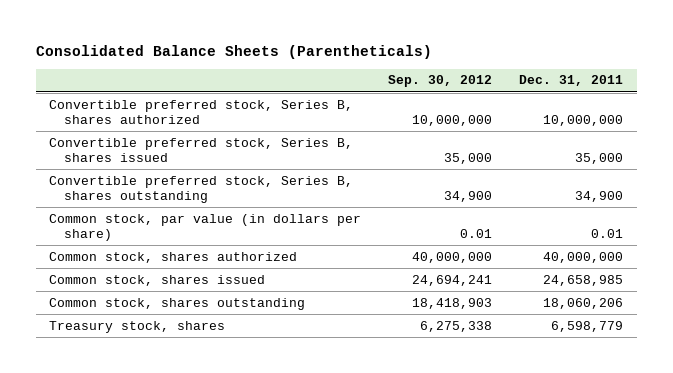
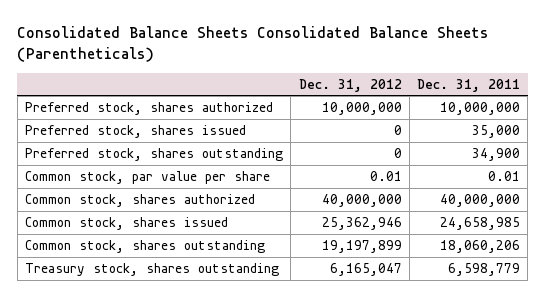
[35,44,432,59] Consolidated Balance Sheets (Parentheticals) -> [17,26,489,63] Consolidated Balance Sheets Consolidated Balance Sheets (Parentheticals)
[388,75,493,88] Sep. 30, 2012 -> none
none -> [298,78,402,92] Dec. 31, 2012
[49,99,354,124] Convertible preferred stock, Series B, shares authorized -> [25,102,274,116] Preferred stock, shares authorized
[49,137,354,162] Convertible preferred stock, Series B, shares issued -> [25,125,247,139] Preferred stock, shares issued
[49,175,354,203] Convertible preferred stock, Series B, shares outstanding -> [25,148,284,162] Preferred stock, shares outstanding
[49,213,362,241] Common stock, par value (in dollars per share) -> [25,171,271,185] Common stock, par value per share
[49,320,226,333] Treasury stock, shares -> [25,263,280,277] Treasury stock, shares outstanding

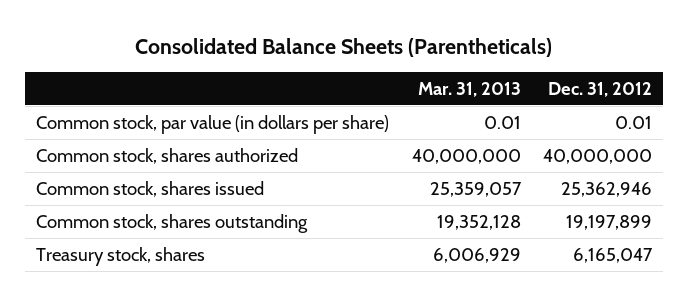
[17,26,489,63] Consolidated Balance Sheets Consolidated Balance Sheets (Parentheticals) -> [135,37,553,57] Consolidated Balance Sheets (Parentheticals)
[417,78,521,92] Dec. 31, 2011 -> none
none -> [417,82,521,98] Mar. 31, 2013
[25,102,274,116] Preferred stock, shares authorized -> none
[25,125,247,139] Preferred stock, shares issued -> none
[25,148,284,162] Preferred stock, shares outstanding -> none
[25,171,271,185] Common stock, par value per share -> [36,114,390,134] Common stock, par value (in dollars per share)
[25,263,280,277] Treasury stock, shares outstanding -> [36,246,206,266] Treasury stock, shares

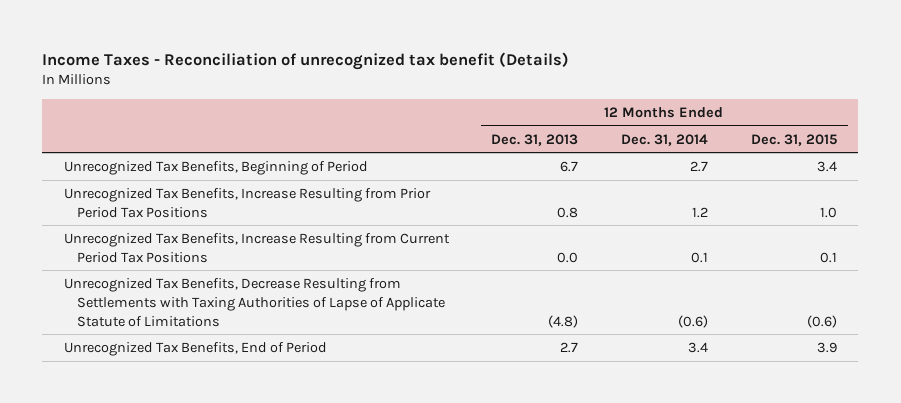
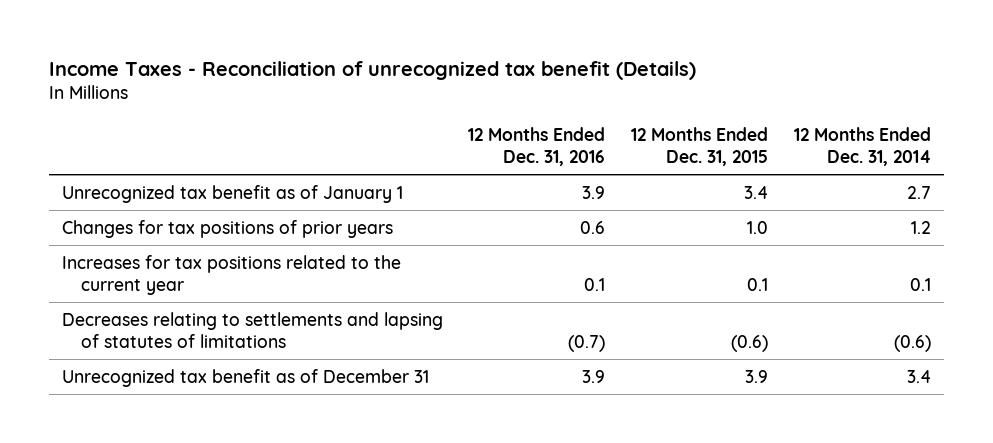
[491,133,579,146] Dec. 31, 2013 -> none
none -> [468,126,606,166] 12 Months Ended Dec. 31, 2016
[63,160,368,175] Unrecognized Tax Benefits, Beginning of Period -> [61,184,403,203] Unrecognized tax benefit as of January 1
[63,187,431,218] Unrecognized Tax Benefits, Increase Resulting from Prior Period Tax Positions -> [61,219,393,238] Changes for tax positions of prior years
[63,232,450,263] Unrecognized Tax Benefits, Increase Resulting from Current Period Tax Positions -> [61,254,401,295] Increases for tax positions related to the current year
[63,277,446,327] Unrecognized Tax Benefits, Decrease Resulting from Settlements with Taxing Authorities of Lapse of Applicate Statute of Limitations -> [61,311,443,348] Decreases relating to settlements and lapsing of statutes of limitations
[63,341,327,356] Unrecognized Tax Benefits, End of Period -> [61,368,429,387] Unrecognized tax benefit as of December 31

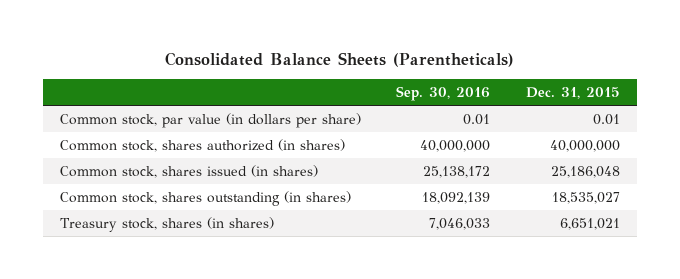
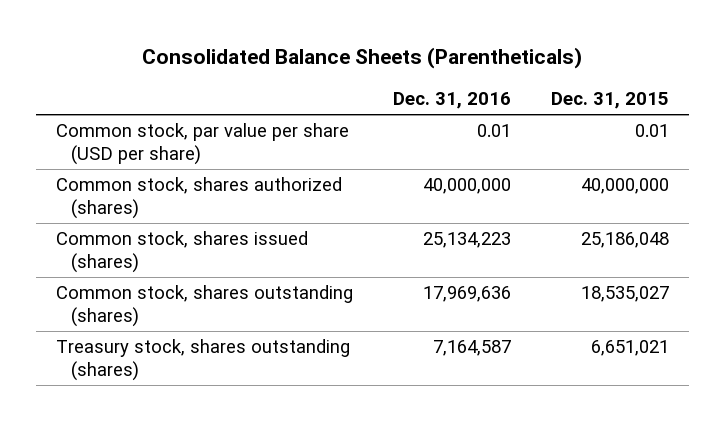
[396,85,491,101] Sep. 30, 2016 -> none
none -> [392,92,511,110] Dec. 31, 2016
[60,113,362,129] Common stock, par value (in dollars per share) -> [55,123,349,166] Common stock, par value per share (USD per share)
[60,139,346,153] Common stock, shares authorized (in shares) -> [55,177,342,220] Common stock, shares authorized (shares)
[60,165,319,179] Common stock, shares issued (in shares) -> [55,231,308,274] Common stock, shares issued (shares)
[60,191,352,207] Common stock, shares outstanding (in shares) -> [55,285,353,328] Common stock, shares outstanding (shares)
[60,217,275,233] Treasury stock, shares (in shares) -> [55,339,350,382] Treasury stock, shares outstanding (shares)

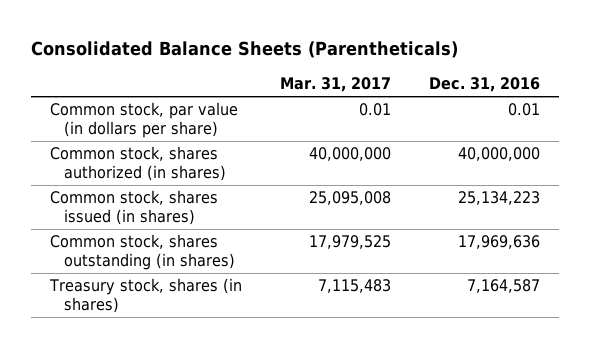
[550,92,669,110] Dec. 31, 2015 -> none
none -> [280,77,392,93] Mar. 31, 2017
[55,123,349,166] Common stock, par value per share (USD per share) -> [50,102,239,139] Common stock, par value (in dollars per share)
[55,177,342,220] Common stock, shares authorized (shares) -> [50,146,226,182] Common stock, shares authorized (in shares)
[55,231,308,274] Common stock, shares issued (shares) -> [50,190,219,226] Common stock, shares issued (in shares)
[55,285,353,328] Common stock, shares outstanding (shares) -> [50,234,235,271] Common stock, shares outstanding (in shares)
[55,339,350,382] Treasury stock, shares outstanding (shares) -> [49,278,243,314] Treasury stock, shares (in shares)

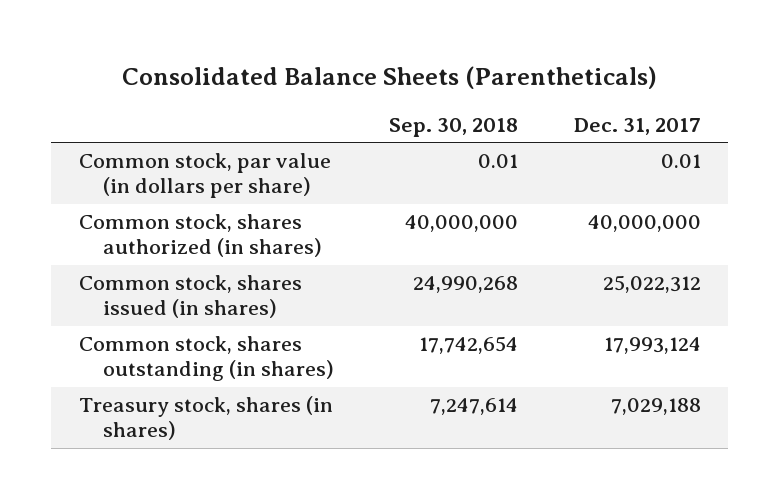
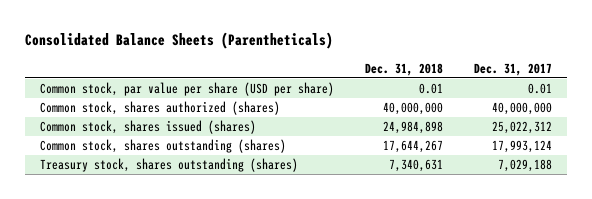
[389,117,519,137] Sep. 30, 2018 -> none
none -> [365,62,444,76] Dec. 31, 2018
[78,153,331,199] Common stock, par value (in dollars per share) -> [40,82,335,97] Common stock, par value per share (USD per share)
[78,214,323,258] Common stock, shares authorized (in shares) -> [40,101,281,116] Common stock, shares authorized (shares)
[78,275,302,319] Common stock, shares issued (in shares) -> [40,120,257,135] Common stock, shares issued (shares)
[78,336,335,382] Common stock, shares outstanding (in shares) -> [40,139,287,154] Common stock, shares outstanding (shares)
[78,396,333,441] Treasury stock, shares (in shares) -> [40,158,299,173] Treasury stock, shares outstanding (shares)

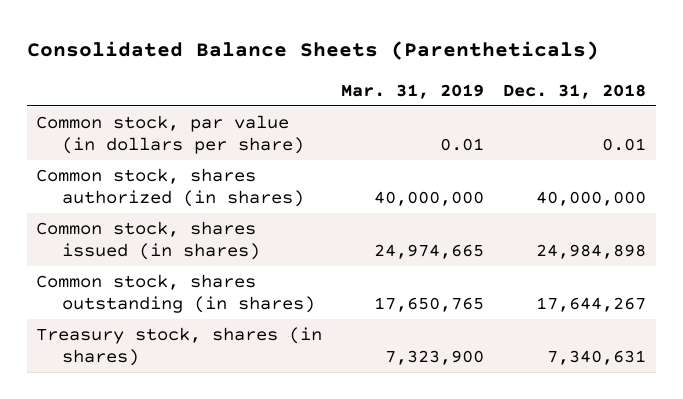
[474,62,553,76] Dec. 31, 2017 -> none
none -> [341,84,485,100] Mar. 31, 2019
[40,82,335,97] Common stock, par value per share (USD per share) -> [36,114,304,155] Common stock, par value (in dollars per share)
[40,101,281,116] Common stock, shares authorized (shares) -> [36,167,304,208] Common stock, shares authorized (in shares)
[40,120,257,135] Common stock, shares issued (shares) -> [36,220,260,261] Common stock, shares issued (in shares)
[40,139,287,154] Common stock, shares outstanding (shares) -> [36,273,315,314] Common stock, shares outstanding (in shares)
[40,158,299,173] Treasury stock, shares outstanding (shares) -> [36,326,323,367] Treasury stock, shares (in shares)

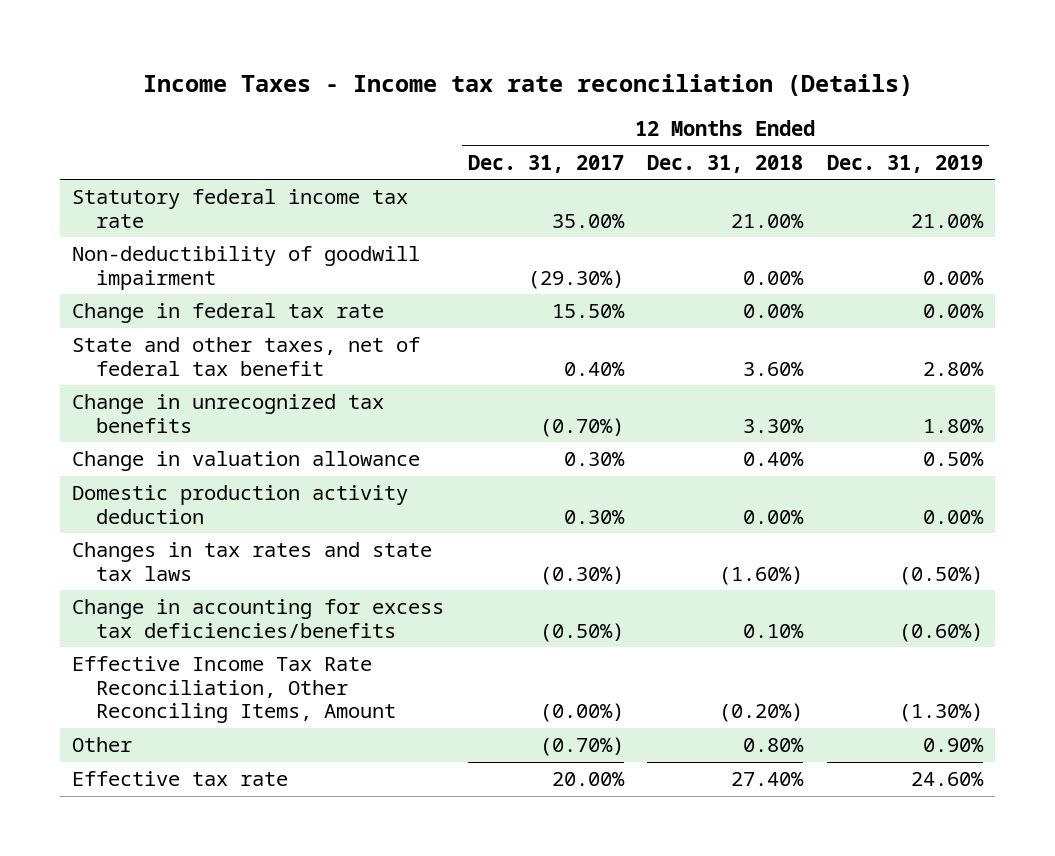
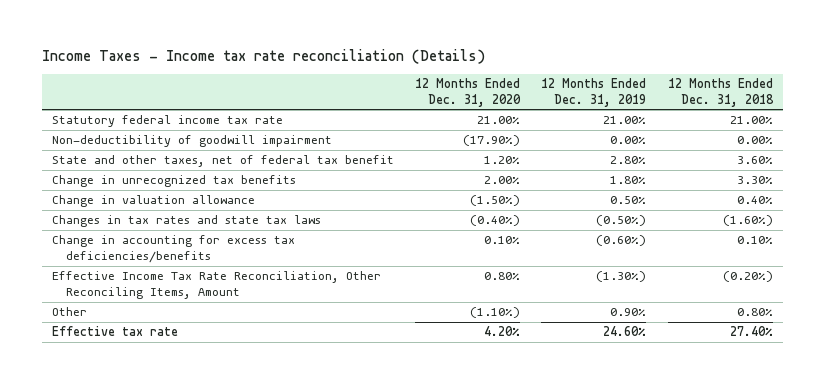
[467,154,624,173] Dec. 31, 2017 -> none
none -> [415,77,522,107] 12 Months Ended Dec. 31, 2020
[72,303,385,324] Change in federal tax rate -> none
[72,485,409,524] Domestic production activity deduction -> none

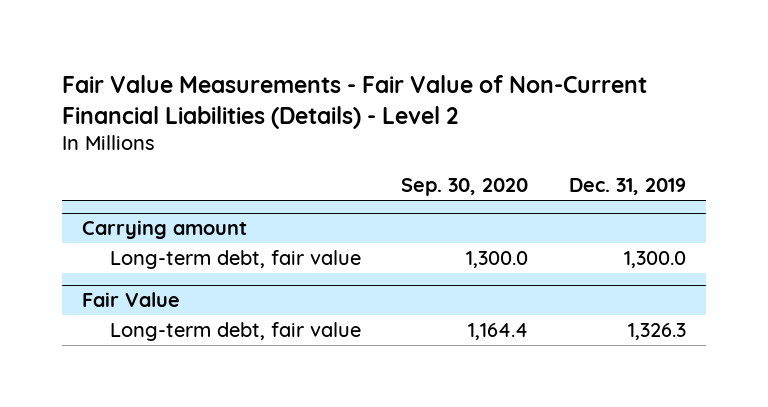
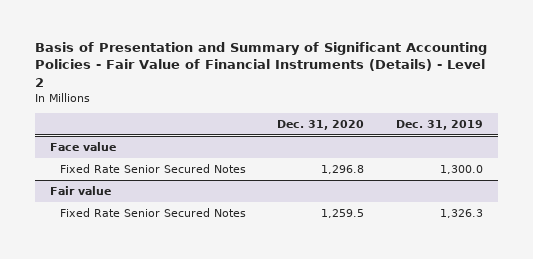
[62,74,648,129] Fair Value Measurements - Fair Value of Non-Current Financial Liabilities (Details) - Level 2 -> [34,41,487,87] Basis of Presentation and Summary of Significant Accounting Policies - Fair Value of Financial Instruments (Details) - Level 2
[401,178,529,197] Sep. 30, 2020 -> none
none -> [277,119,365,130] Dec. 31, 2020
[82,220,248,240] Carrying amount -> [50,141,117,151] Face value
[109,250,361,270] Long-term debt, fair value -> [60,163,247,173] Fixed Rate Senior Secured Notes
[82,292,181,308] Fair Value -> [50,185,112,195] Fair value
[109,322,361,342] Long-term debt, fair value -> [60,207,247,217] Fixed Rate Senior Secured Notes

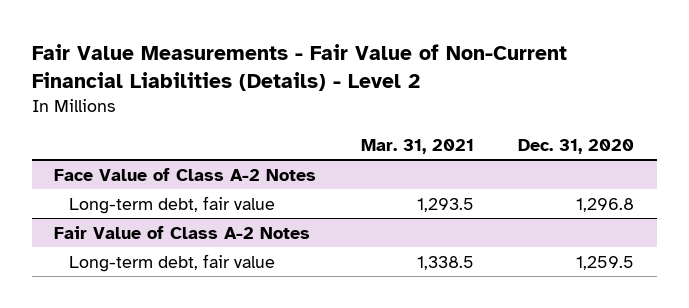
[34,41,487,87] Basis of Presentation and Summary of Significant Accounting Policies - Fair Value of Financial Instruments (Details) - Level 2 -> [32,44,568,91] Fair Value Measurements - Fair Value of Non-Current Financial Liabilities (Details) - Level 2
[395,119,483,130] Dec. 31, 2019 -> none
none -> [360,138,474,154] Mar. 31, 2021
[50,141,117,151] Face value -> [54,167,317,181] Face Value of Class A-2 Notes
[60,163,247,173] Fixed Rate Senior Secured Notes -> [69,195,276,214] Long-term debt, fair value
[50,185,112,195] Fair value -> [54,225,311,239] Fair Value of Class A-2 Notes
[60,207,247,217] Fixed Rate Senior Secured Notes -> [69,253,276,272] Long-term debt, fair value

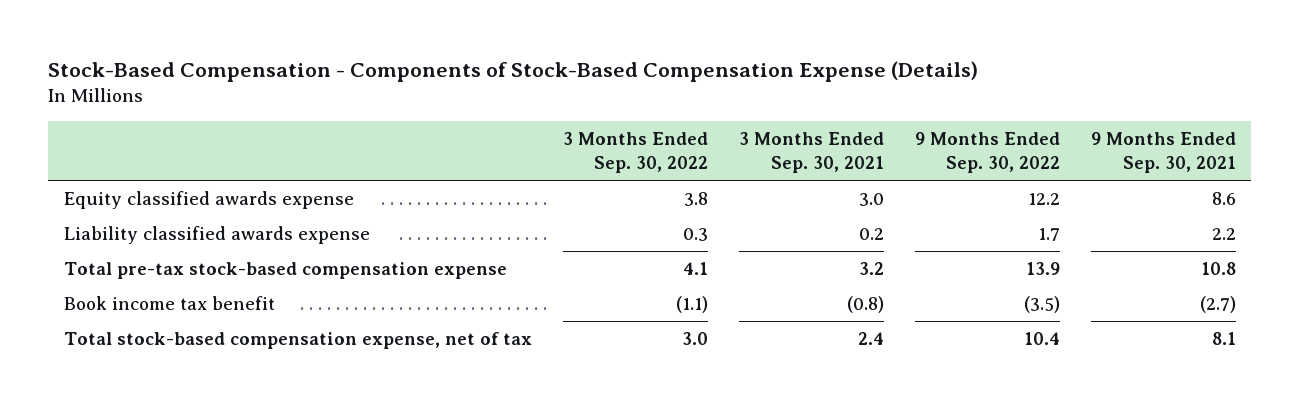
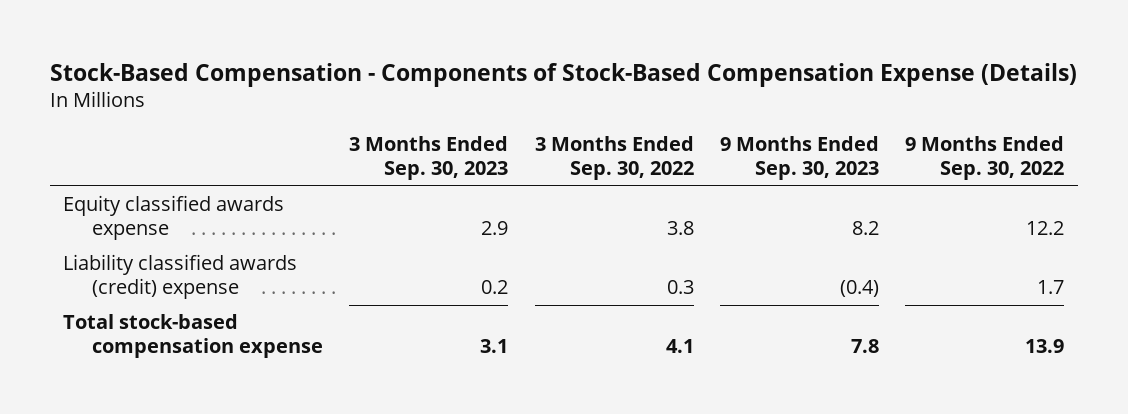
[738,131,884,173] 3 Months Ended Sep. 30, 2021 -> none
[1090,131,1236,173] 9 Months Ended Sep. 30, 2021 -> none
none -> [349,136,509,181] 3 Months Ended Sep. 30, 2023
none -> [719,136,879,181] 9 Months Ended Sep. 30, 2023
[63,296,275,311] Book income tax benefit -> none
[63,332,532,350] Total stock-based compensation expense, net of tax -> none
[63,226,370,245] Liability classified awards expense -> [63,254,298,300] Liability classified awards (credit) expense
[63,262,507,280] Total pre-tax stock-based compensation expense -> [63,314,323,359] Total stock-based compensation expense

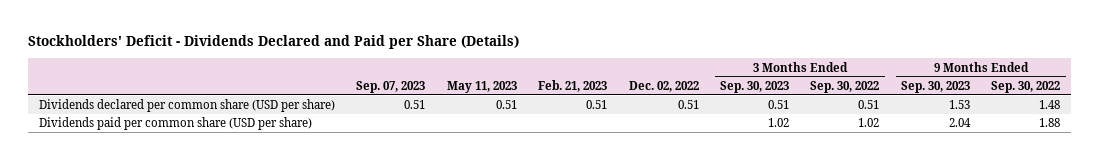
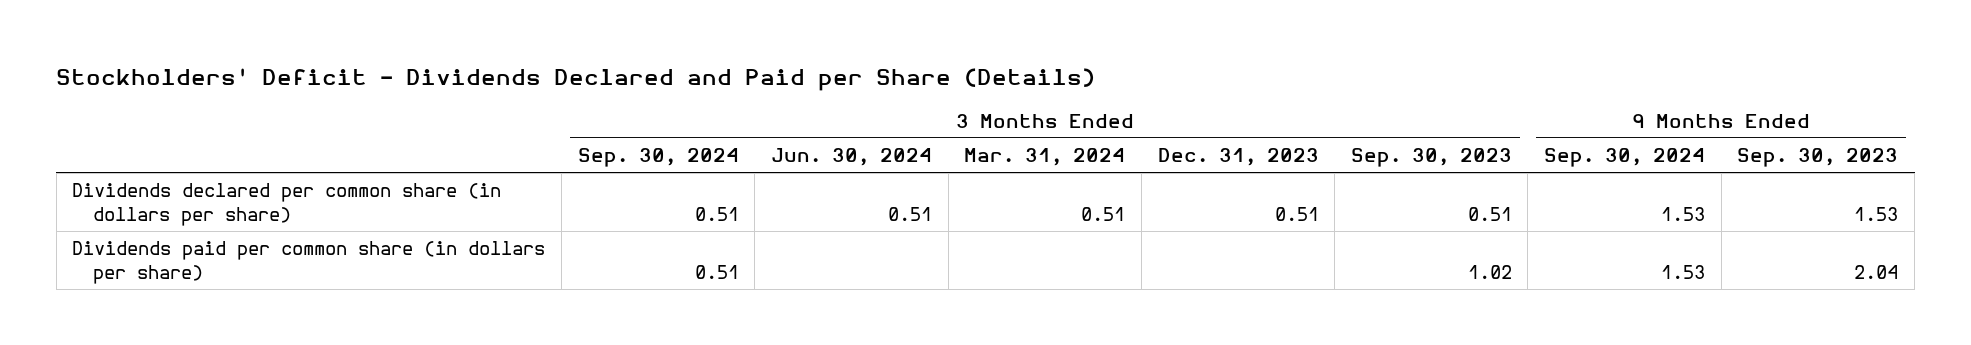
[356,80,426,93] Sep. 07, 2023 -> none
[446,80,517,93] May 11, 2023 -> none
[538,79,608,92] Feb. 21, 2023 -> none
[628,80,699,92] Dec. 02, 2022 -> none
[810,80,880,93] Sep. 30, 2022 -> none
[991,80,1061,93] Sep. 30, 2022 -> none
none -> [577,148,739,168] Sep. 30, 2024
none -> [770,148,932,167] Jun. 30, 2024
none -> [964,148,1126,167] Mar. 31, 2024
none -> [1157,148,1319,167] Dec. 31, 2023
none -> [1544,148,1706,168] Sep. 30, 2024
[38,99,335,113] Dividends declared per common share (USD per share) -> [72,183,502,227] Dividends declared per common share (in dollars per share)
[38,117,312,131] Dividends paid per common share (USD per share) -> [72,241,546,285] Dividends paid per common share (in dollars per share)

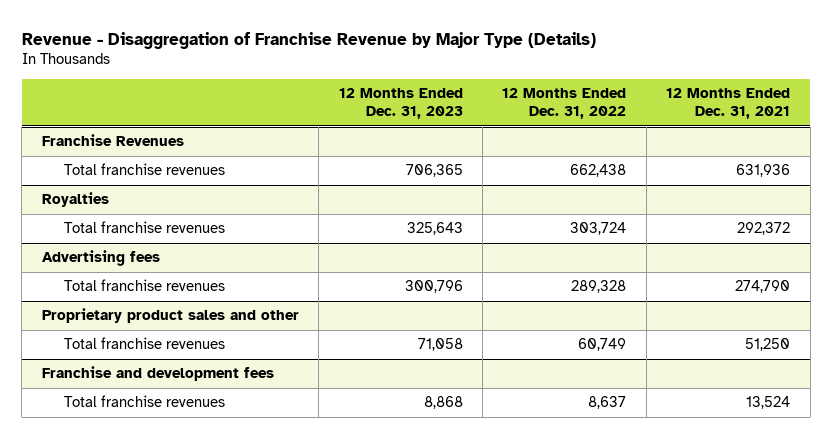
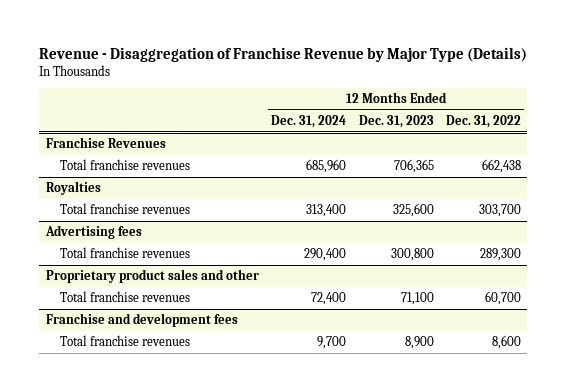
[666,88,791,120] 12 Months Ended Dec. 31, 2021 -> none
none -> [271,115,347,129] Dec. 31, 2024
[406,222,463,236] 325,643 -> [392,203,434,218] 325,600
[570,222,627,236] 303,724 -> [479,204,522,218] 303,700
[404,280,463,294] 300,796 -> [390,248,434,262] 300,800
[571,280,627,294] 289,328 -> [480,248,522,262] 289,300
[417,338,463,352] 71,058 -> [400,292,434,306] 71,100
[578,338,627,352] 60,749 -> [485,291,522,306] 60,700
[423,396,463,410] 8,868 -> [404,336,434,350] 8,900
[588,396,627,410] 8,637 -> [492,335,522,350] 8,600

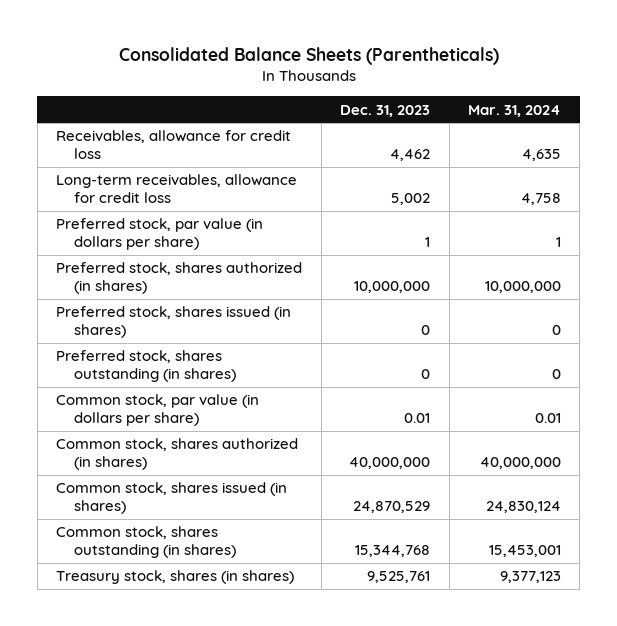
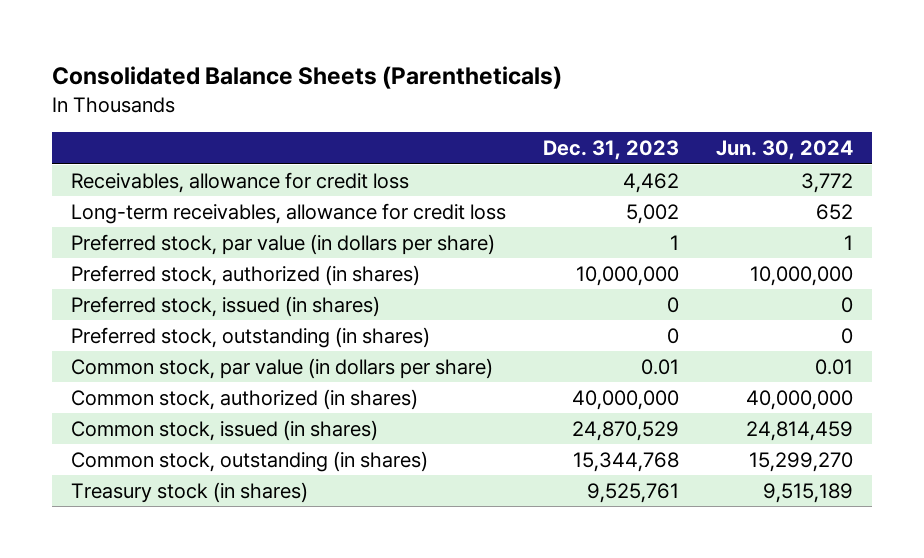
[467,104,561,117] Mar. 31, 2024 -> none
none -> [716,140,854,161] Jun. 30, 2024
[56,262,303,295] Preferred stock, shares authorized (in shares) -> [70,265,420,287] Preferred stock, authorized (in shares)
[56,306,292,339] Preferred stock, shares issued (in shares) -> [70,296,380,318] Preferred stock, issued (in shares)
[56,350,237,383] Preferred stock, shares outstanding (in shares) -> [70,327,430,349] Preferred stock, outstanding (in shares)
[56,438,299,471] Common stock, shares authorized (in shares) -> [70,389,418,411] Common stock, authorized (in shares)
[56,482,288,515] Common stock, shares issued (in shares) -> [70,420,378,442] Common stock, issued (in shares)
[56,526,237,559] Common stock, shares outstanding (in shares) -> [70,451,428,473] Common stock, outstanding (in shares)
[56,570,295,585] Treasury stock, shares (in shares) -> [70,482,308,504] Treasury stock (in shares)

